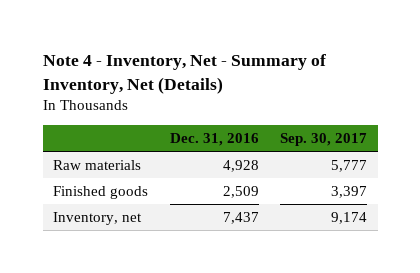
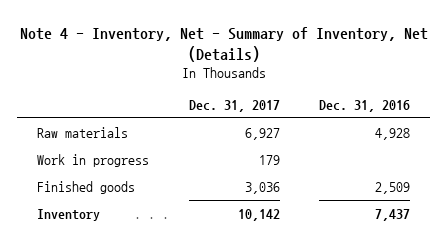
[280,133,368,147] Sep. 30, 2017 -> none
none -> [188,99,280,112] Dec. 31, 2017
none -> [37,153,150,167] Work in progress
[53,211,143,225] Inventory, net -> [37,208,101,221] Inventory

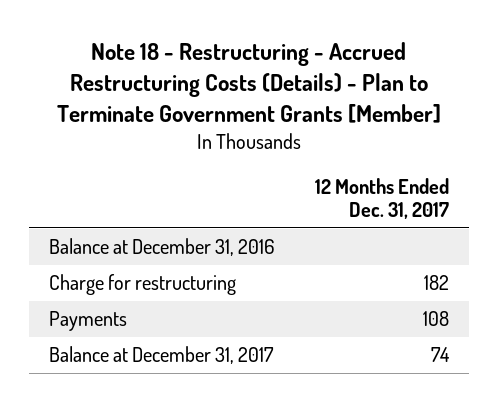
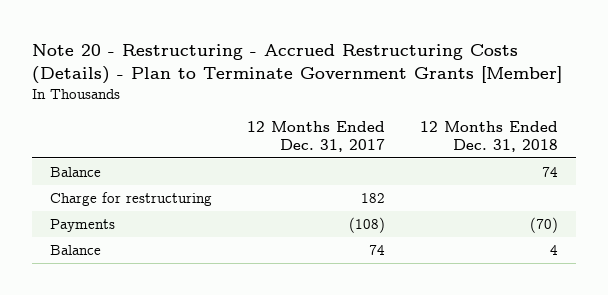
[56,42,441,123] Note 18 - Restructuring - Accrued Restructuring Costs (Details) - Plan to Terminate Government Grants [Member] -> [32,43,563,84] Note 20 - Restructuring - Accrued Restructuring Costs (Details) - Plan to Terminate Government Grants [Member]
none -> [420,121,559,152] 12 Months Ended Dec. 31, 2018
[49,238,276,257] Balance at December 31, 2016 -> [49,167,101,178] Balance
[422,311,449,327] 108 -> [349,217,386,234] (108)
[49,346,275,365] Balance at December 31, 2017 -> [49,245,101,256] Balance

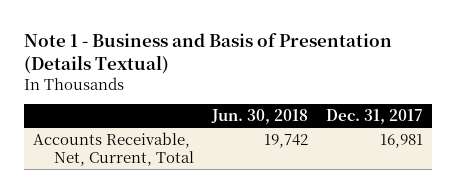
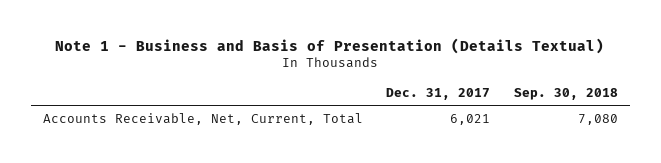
[210,109,308,125] Jun. 30, 2018 -> none
none -> [513,87,618,100] Sep. 30, 2018
[379,133,423,148] 16,981 -> [450,114,491,126] 6,021

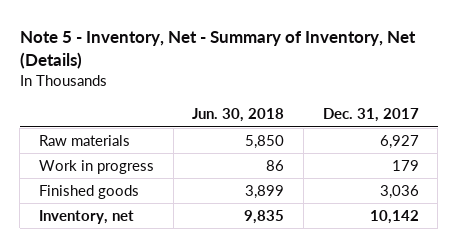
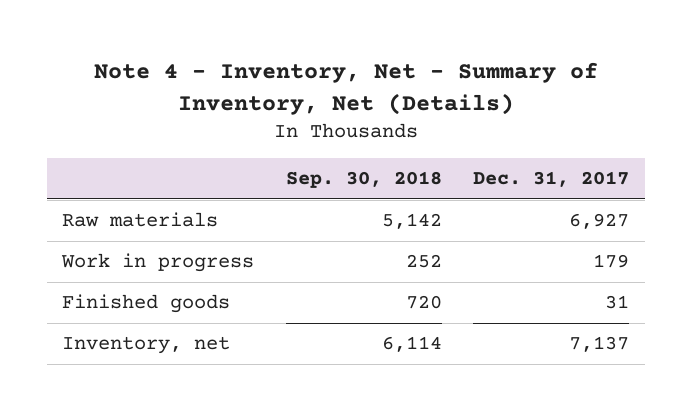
[19,31,416,70] Note 5 - Inventory, Net - Summary of Inventory, Net (Details) -> [93,62,598,115] Note 4 - Inventory, Net - Summary of Inventory, Net (Details)
[192,108,285,123] Jun. 30, 2018 -> none
none -> [285,170,442,188] Sep. 30, 2018
[379,185,419,200] 3,036 -> [605,295,630,310] 31
[369,210,419,225] 10,142 -> [569,336,630,353] 7,137

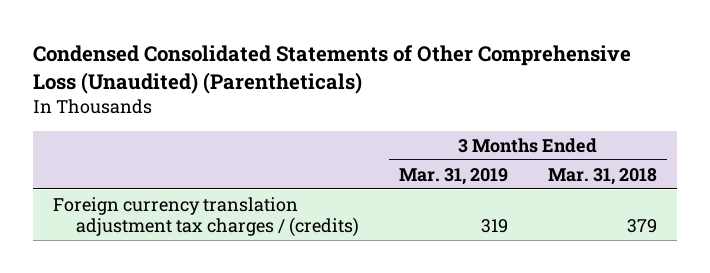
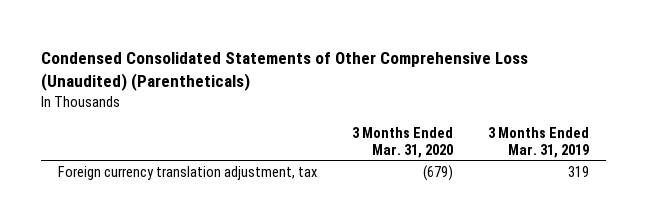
[547,167,657,185] Mar. 31, 2018 -> none
none -> [352,126,454,158] 3 Months Ended Mar. 31, 2020
[52,196,359,237] Foreign currency translation adjustment tax charges / (credits) -> [58,166,318,181] Foreign currency translation adjustment, tax

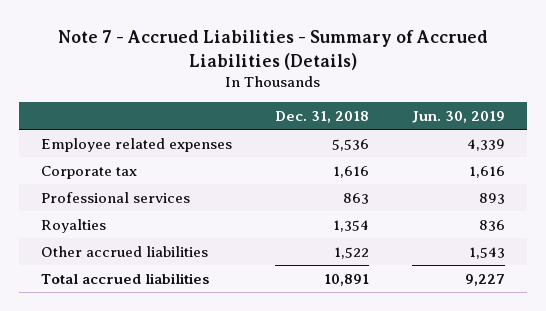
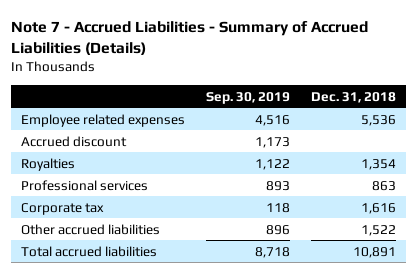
[412,111,506,124] Jun. 30, 2019 -> none
none -> [206,91,291,104] Sep. 30, 2019
none -> [21,135,128,147] Accrued discount
[40,191,190,203] Professional services -> [21,179,149,191] Professional services
[40,165,137,179] Corporate tax -> [21,202,105,215] Corporate tax

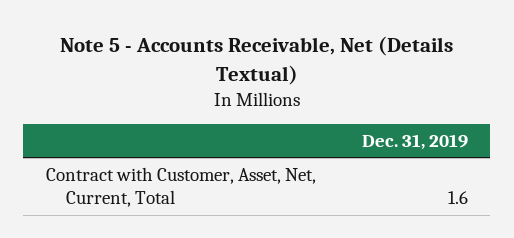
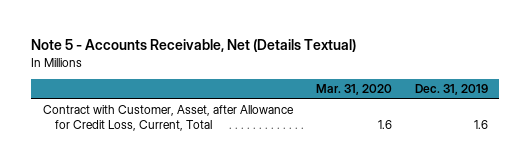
none -> [315,84,392,96] Mar. 31, 2020
[46,166,317,208] Contract with Customer, Asset, Net, Current, Total -> [42,105,294,132] Contract with Customer, Asset, after Allowance for Credit Loss, Current, Total

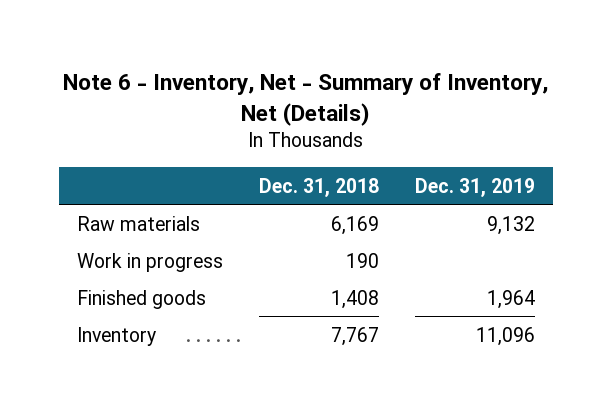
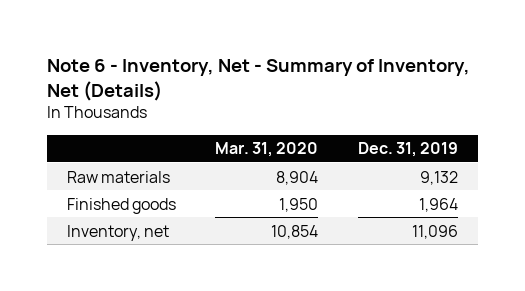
[259,177,380,197] Dec. 31, 2018 -> none
none -> [215,142,319,158] Mar. 31, 2020
[77,252,224,272] Work in progress -> none
[77,326,157,346] Inventory -> [66,224,169,241] Inventory, net

